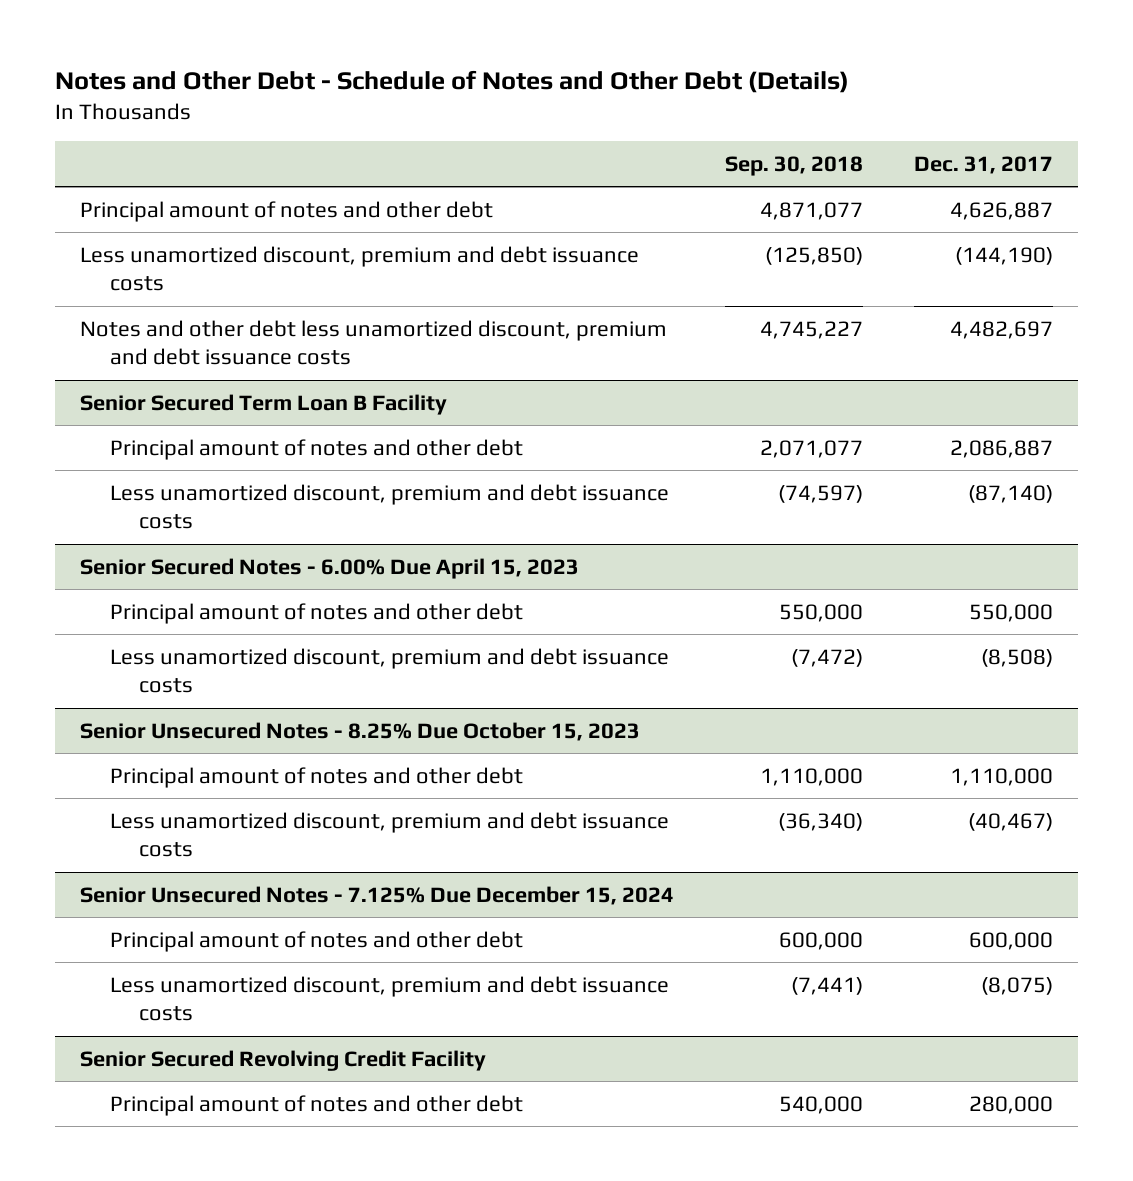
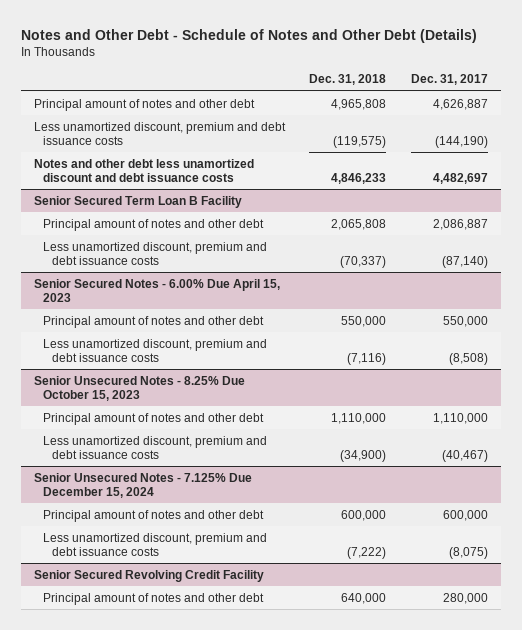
[724,155,863,176] Sep. 30, 2018 -> none
none -> [309,74,387,86] Dec. 31, 2018
[80,319,668,366] Notes and other debt less unamortized discount, premium and debt issuance costs -> [33,158,254,182] Notes and other debt less unamortized discount and debt issuance costs

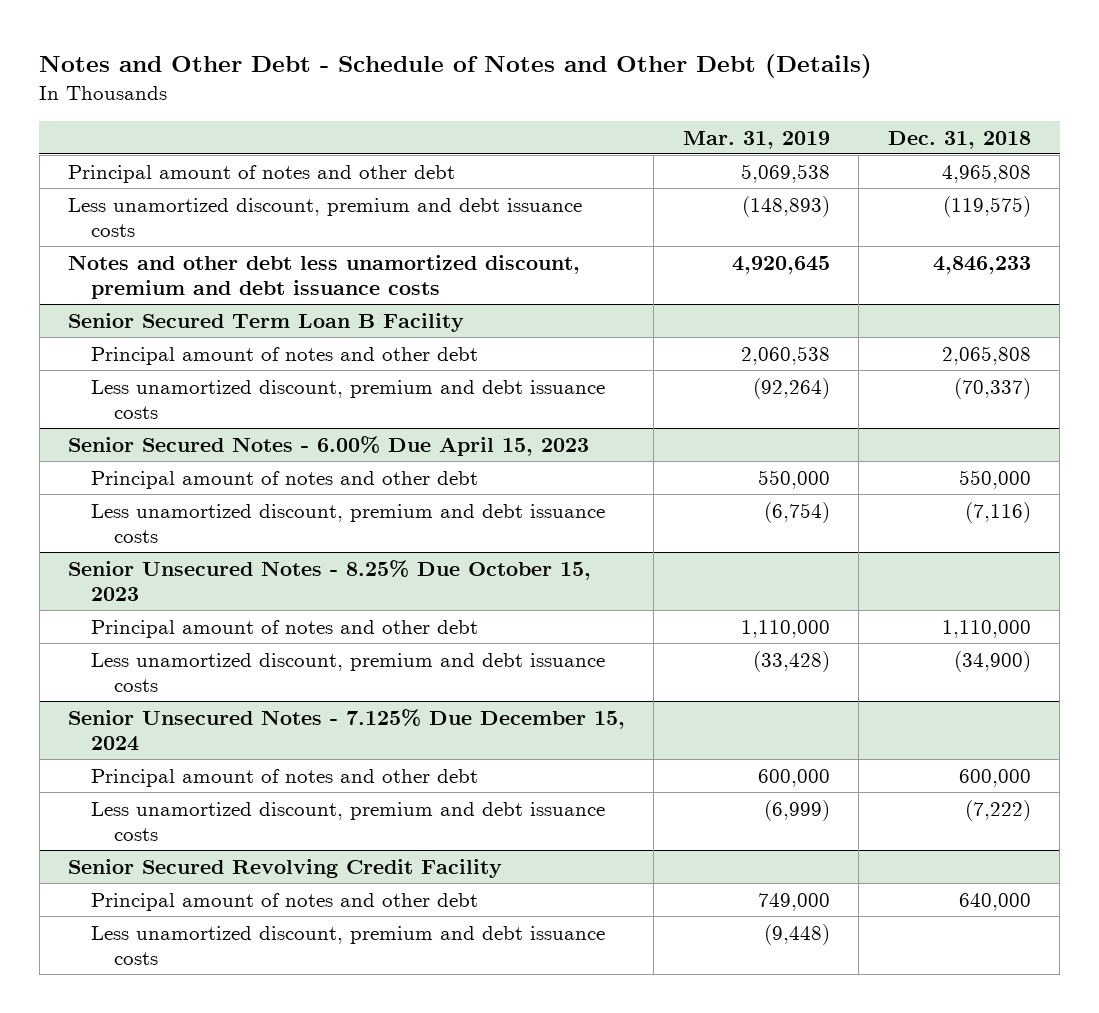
[411,74,489,86] Dec. 31, 2017 -> none
none -> [682,130,830,149] Mar. 31, 2019
[33,158,254,182] Notes and other debt less unamortized discount and debt issuance costs -> [68,254,581,299] Notes and other debt less unamortized discount, premium and debt issuance costs
none -> [91,925,606,965] Less unamortized discount, premium and debt issuance costs

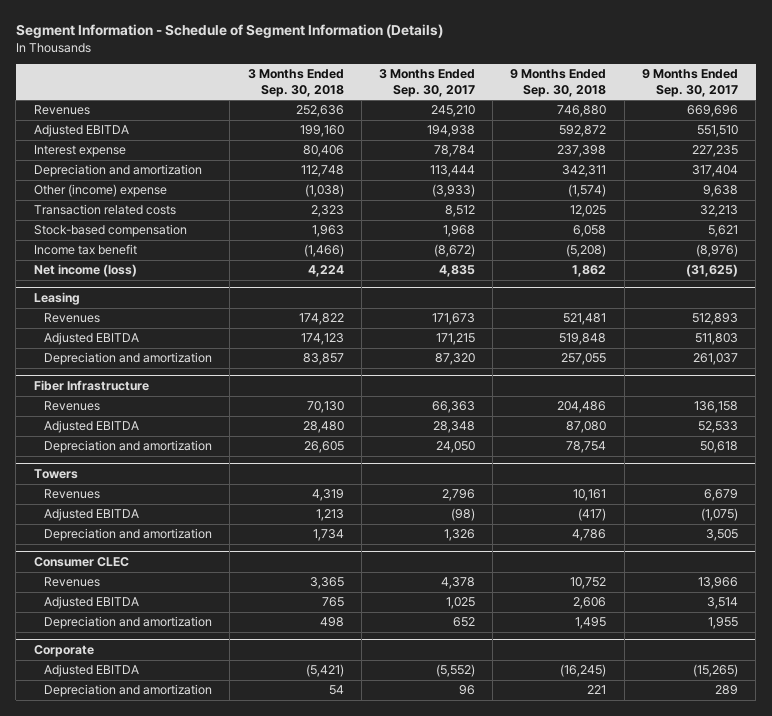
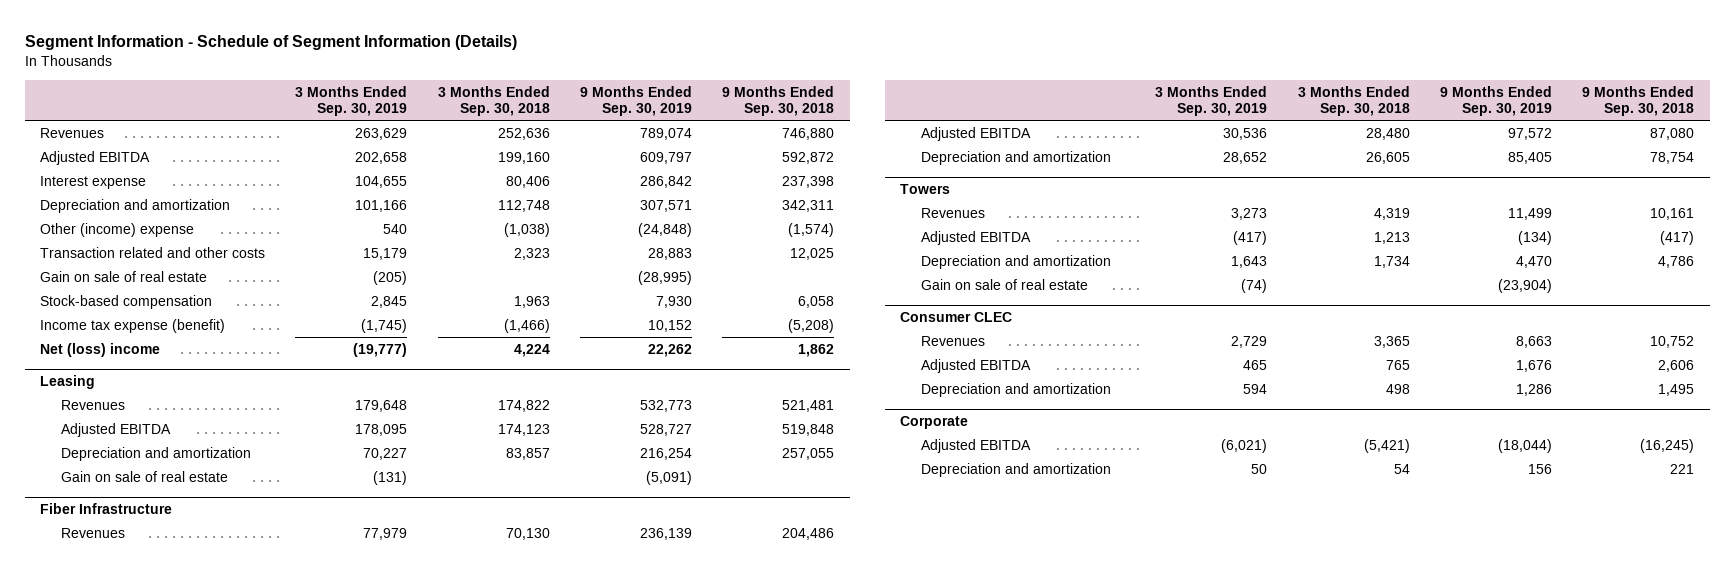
[379,69,476,97] 3 Months Ended Sep. 30, 2017 -> none
[641,69,738,97] 9 Months Ended Sep. 30, 2017 -> none
none -> [295,85,408,116] 3 Months Ended Sep. 30, 2019
none -> [579,85,692,116] 9 Months Ended Sep. 30, 2019
[33,204,176,216] Transaction related costs -> [39,246,265,258] Transaction related and other costs
none -> [39,270,207,282] Gain on sale of real estate
[33,244,137,256] Income tax benefit -> [39,318,225,333] Income tax expense (benefit)
[33,264,137,278] Net income (loss) -> [39,342,160,357] Net (loss) income
none -> [60,470,228,482] Gain on sale of real estate
none -> [920,278,1088,290] Gain on sale of real estate

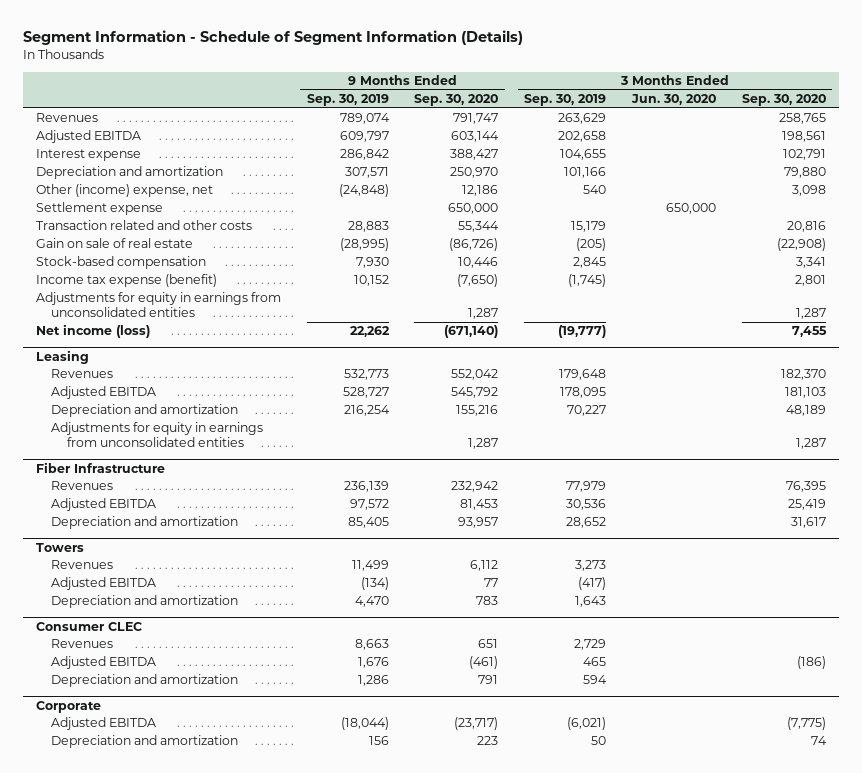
[437,85,550,116] 3 Months Ended Sep. 30, 2018 -> none
[722,85,835,116] 9 Months Ended Sep. 30, 2018 -> none
none -> [414,94,499,107] Sep. 30, 2020
none -> [631,94,717,106] Jun. 30, 2020
none -> [741,94,826,107] Sep. 30, 2020
[39,222,194,237] Other (income) expense -> [35,184,213,198] Other (income) expense, net
none -> [35,202,163,216] Settlement expense
none -> [35,292,281,317] Adjustments for equity in earnings from unconsolidated entities
[39,342,160,357] Net (loss) income -> [35,324,150,339] Net income (loss)
[60,470,228,482] Gain on sale of real estate -> none
none -> [51,422,264,447] Adjustments for equity in earnings from unconsolidated entities
[920,278,1088,290] Gain on sale of real estate -> none

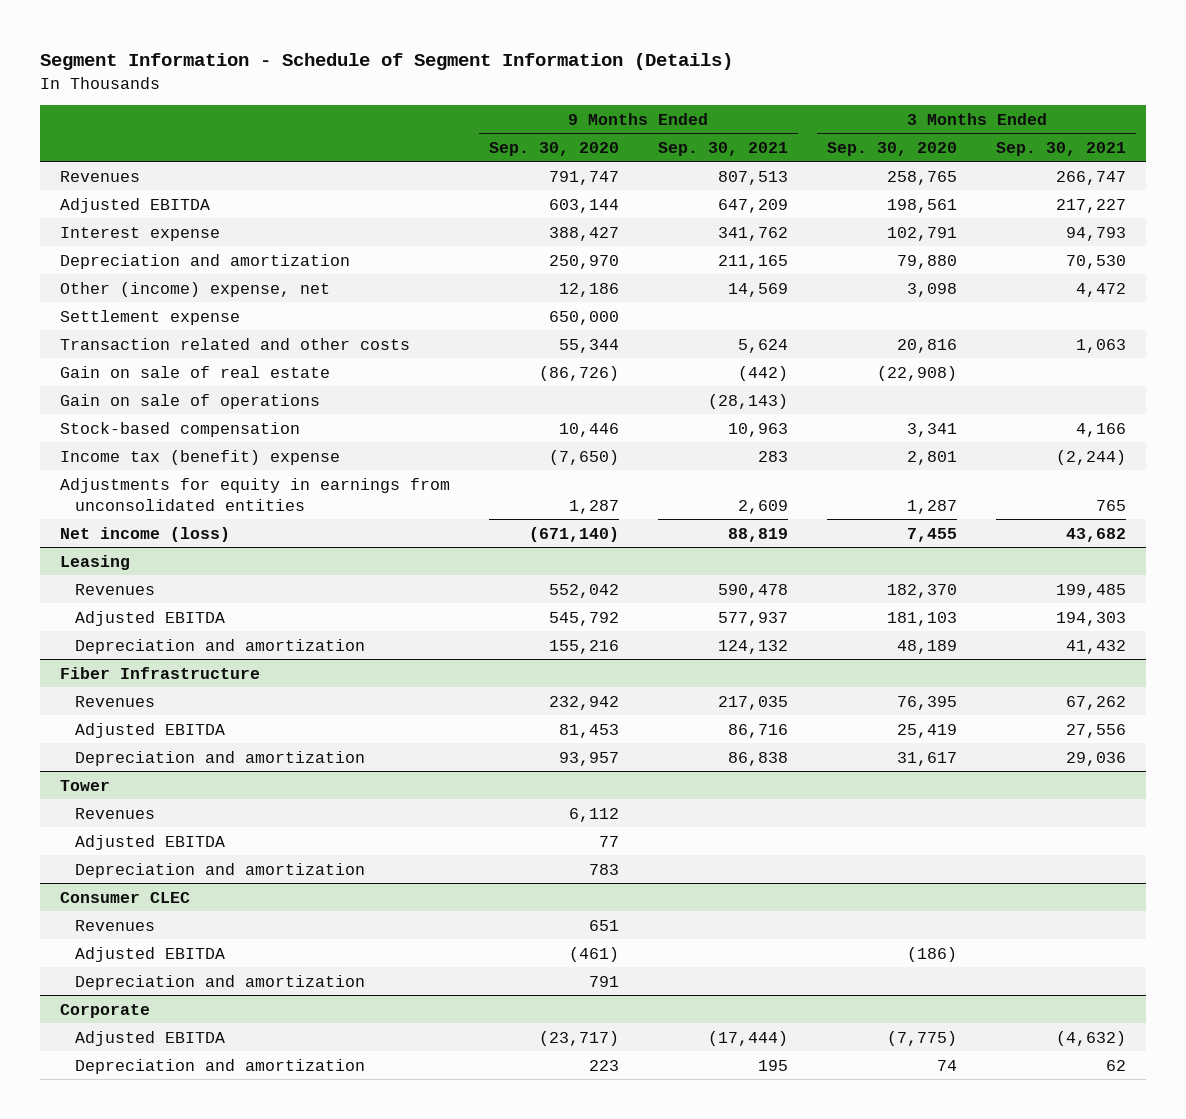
[306,94,389,107] Sep. 30, 2019 -> none
[524,94,607,107] Sep. 30, 2019 -> none
[631,94,717,106] Jun. 30, 2020 -> none
none -> [657,141,788,156] Sep. 30, 2021
none -> [996,141,1127,156] Sep. 30, 2021
none -> [59,393,320,409] Gain on sale of operations
[35,274,217,288] Income tax expense (benefit) -> [59,449,340,465] Income tax (benefit) expense
[51,422,264,447] Adjustments for equity in earnings from unconsolidated entities -> none
[35,542,84,552] Towers -> [59,779,110,791] Tower

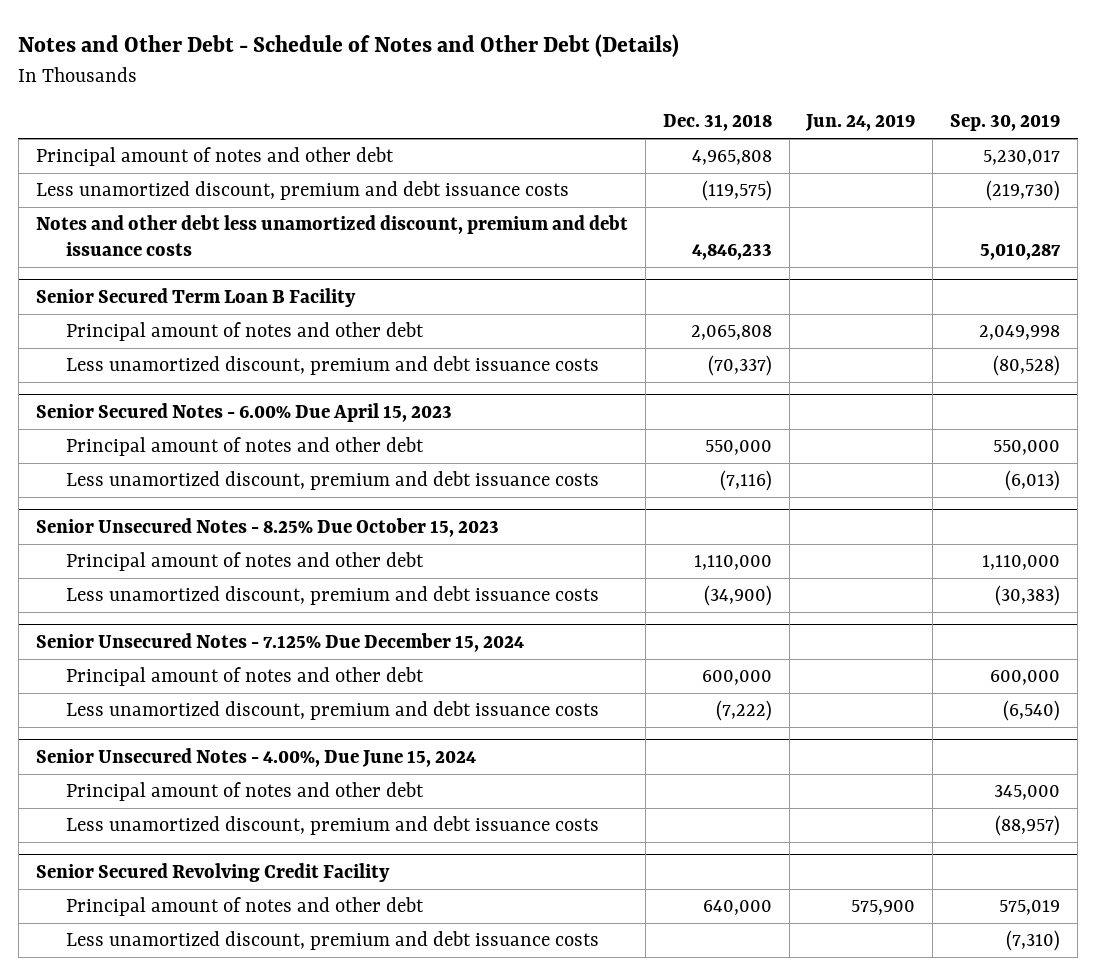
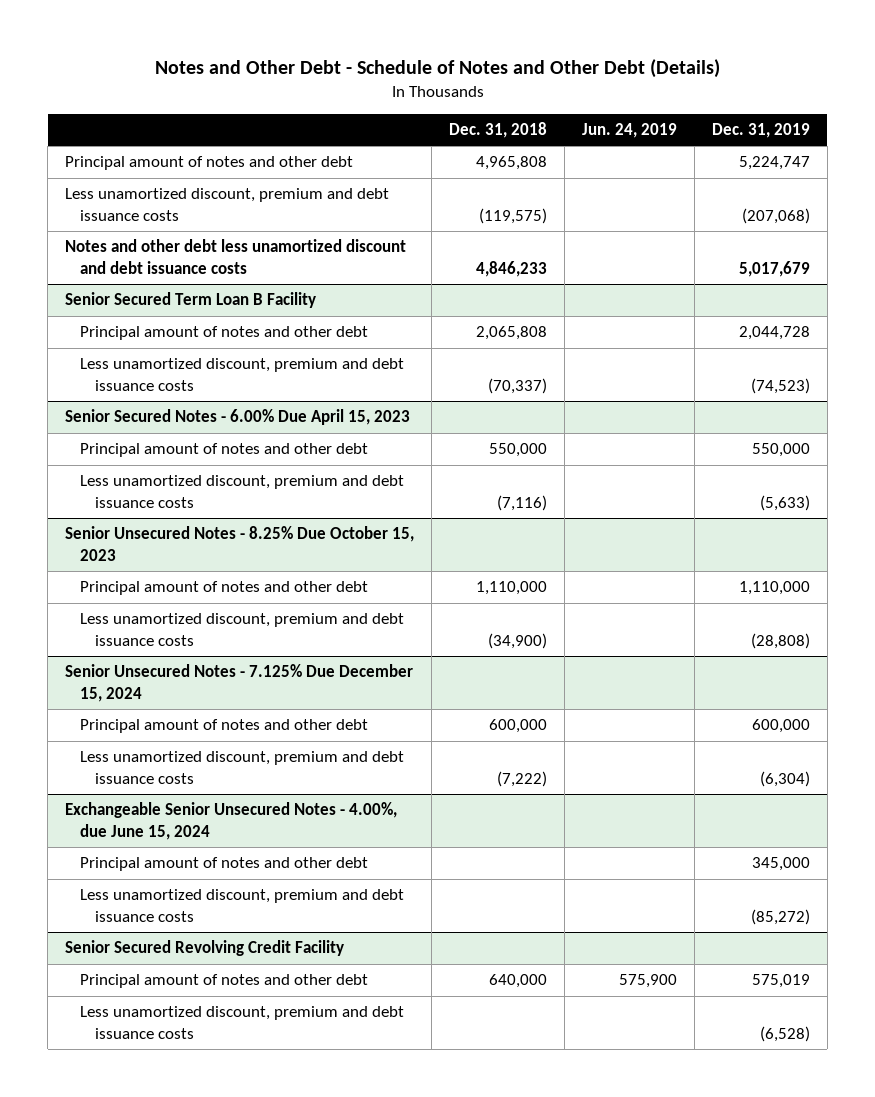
[950,114,1061,132] Sep. 30, 2019 -> none
none -> [712,123,811,139] Dec. 31, 2019
[35,215,628,257] Notes and other debt less unamortized discount, premium and debt issuance costs -> [65,239,407,275] Notes and other debt less unamortized discount and debt issuance costs
[35,748,476,768] Senior Unsecured Notes - 4.00%, Due June 15, 2024 -> [65,802,398,841] Exchangeable Senior Unsecured Notes - 4.00%, due June 15, 2024

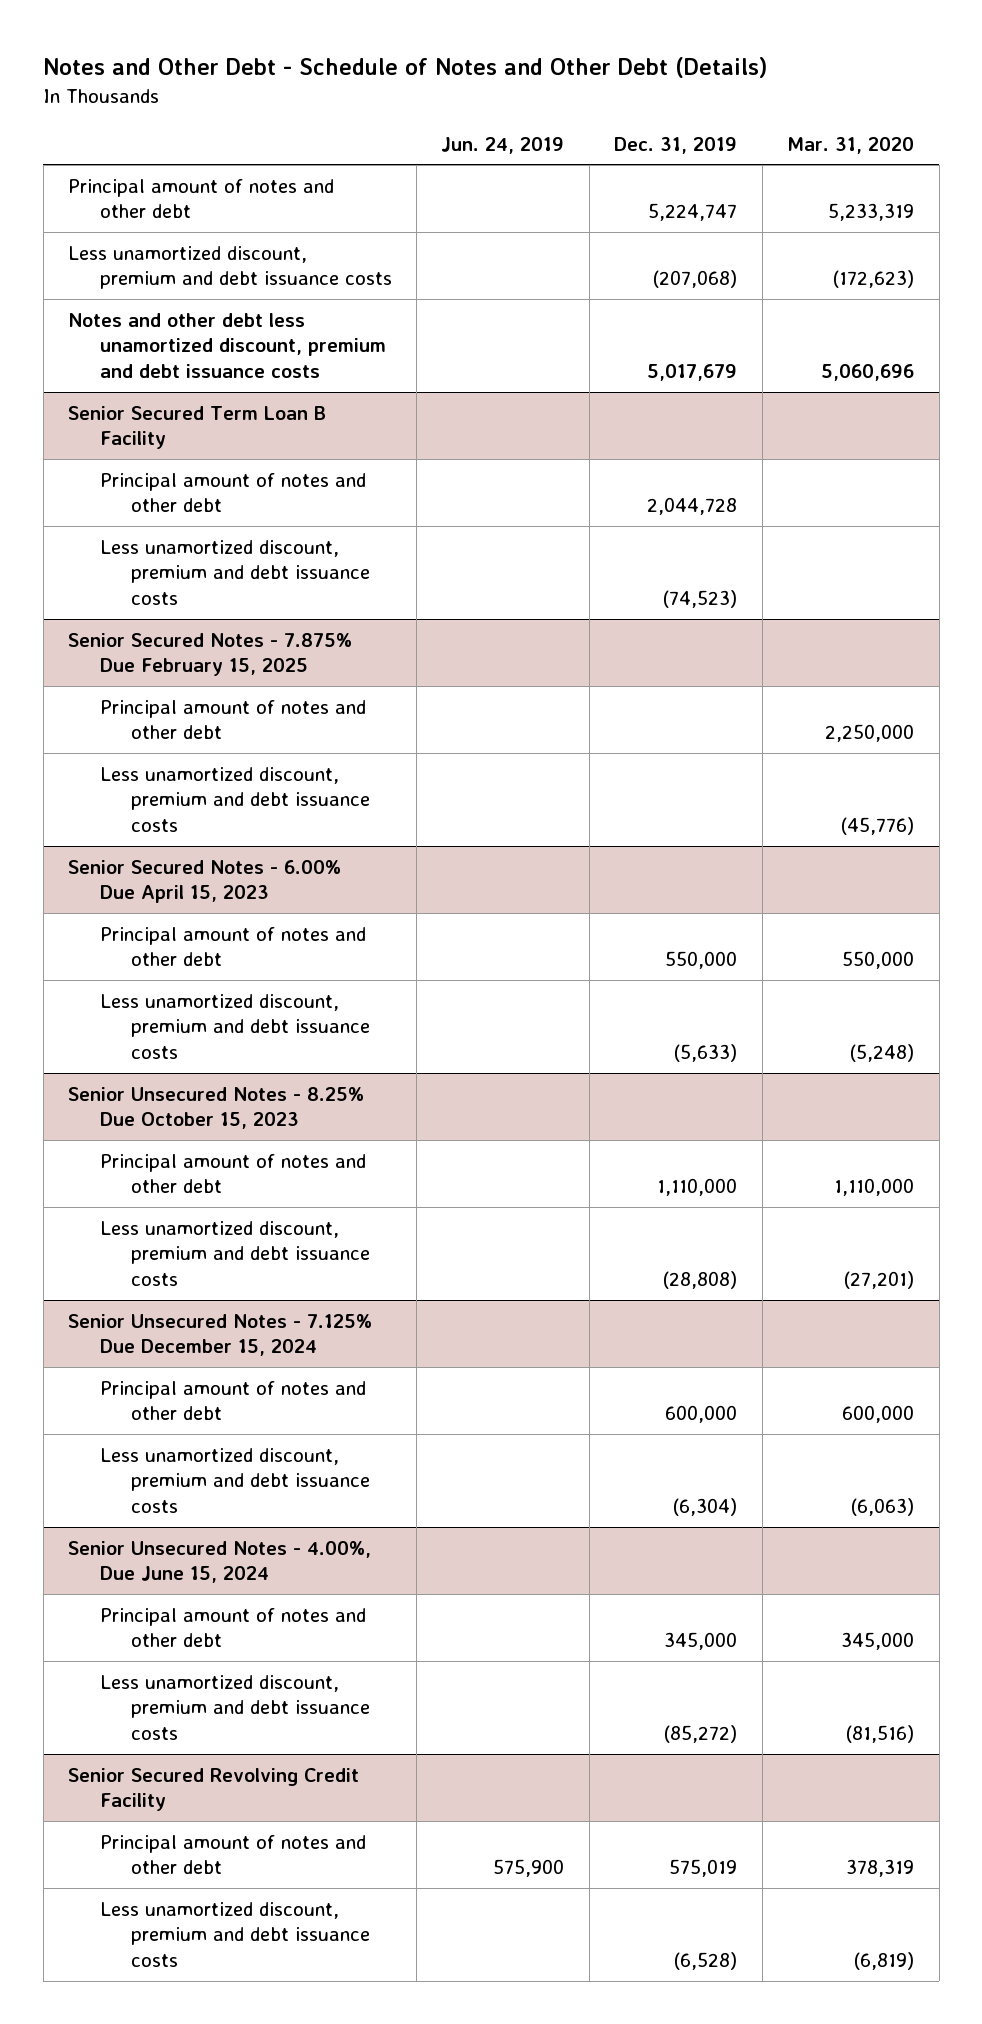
[449,122,548,139] Dec. 31, 2018 -> none
none -> [787,136,915,154] Mar. 31, 2020
[65,239,407,275] Notes and other debt less unamortized discount and debt issuance costs -> [67,312,386,379] Notes and other debt less unamortized discount, premium and debt issuance costs
none -> [67,632,352,677] Senior Secured Notes - 7.875% Due February 15, 2025
none -> [99,699,366,740] Principal amount of notes and other debt
none -> [99,766,371,833] Less unamortized discount, premium and debt issuance costs
[65,802,398,841] Exchangeable Senior Unsecured Notes - 4.00%, due June 15, 2024 -> [67,1540,371,1584] Senior Unsecured Notes - 4.00%, Due June 15, 2024

